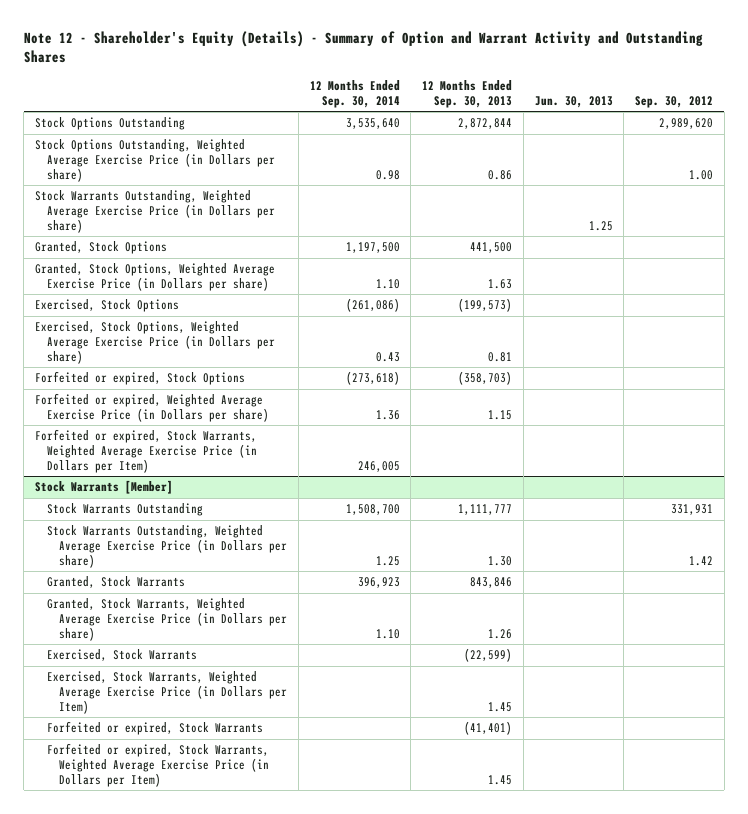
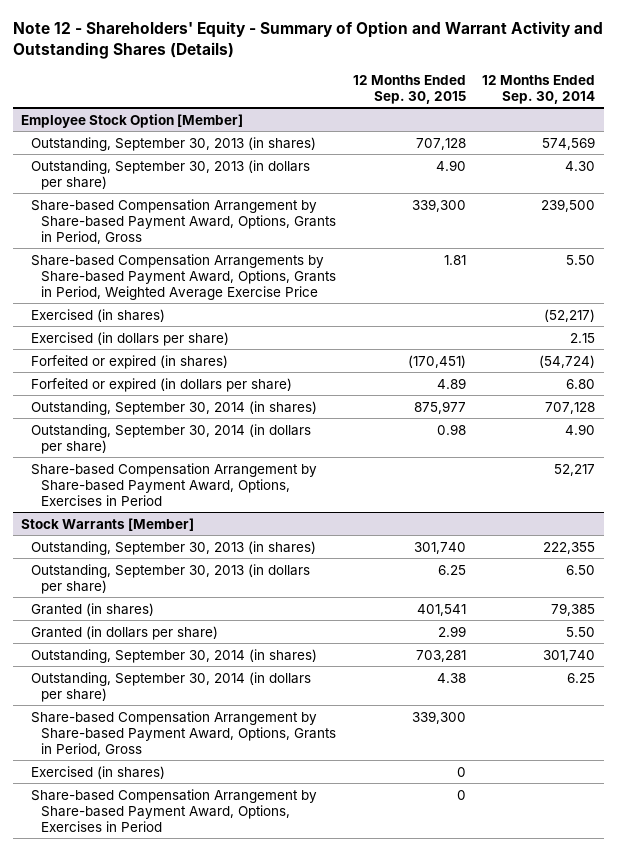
[23,30,703,64] Note 12 - Shareholder's Equity (Details) - Summary of Option and Warrant Activity and Outstanding Shares -> [13,20,604,59] Note 12 - Shareholders' Equity - Summary of Option and Warrant Activity and Outstanding Shares (Details)
[422,80,513,108] 12 Months Ended Sep. 30, 2013 -> none
[534,95,613,108] Jun. 30, 2013 -> none
[635,95,714,108] Sep. 30, 2012 -> none
none -> [352,74,466,104] 12 Months Ended Sep. 30, 2015
[34,117,185,131] Stock Options Outstanding -> none
[34,190,275,233] Stock Warrants Outstanding, Weighted Average Exercise Price (in Dollars per share) -> none
[34,241,167,255] Granted, Stock Options -> none
[34,429,257,473] Forfeited or expired, Stock Warrants, Weighted Average Exercise Price (in Dollars per Item) -> none
none -> [21,113,244,128] Employee Stock Option [Member]
none -> [31,136,317,151] Outstanding, September 30, 2013 (in shares)
[34,139,275,182] Stock Options Outstanding, Weighted Average Exercise Price (in Dollars per share) -> [31,159,311,190] Outstanding, September 30, 2013 (in dollars per share)
[375,169,400,180] 0.98 -> [565,160,596,171] 4.30
none -> [31,198,336,244] Share-based Compensation Arrangement by Share-based Payment Award, Options, Grants in Period, Gross
[34,263,275,291] Granted, Stock Options, Weighted Average Exercise Price (in Dollars per share) -> [31,253,336,300] Share-based Compensation Arrangements by Share-based Payment Award, Options, Grants in Period, Weighted Average Exercise Price
[375,278,400,289] 1.10 -> [566,254,596,265] 5.50
[34,299,179,313] Exercised, Stock Options -> [31,308,166,322] Exercised (in shares)
[345,298,400,313] (261,086) -> [544,308,596,322] (52,217)
[34,321,275,364] Exercised, Stock Options, Weighted Average Exercise Price (in Dollars per share) -> [31,331,230,346] Exercised (in dollars per share)
[375,351,400,362] 0.43 -> [570,332,596,343] 2.15
[34,371,245,386] Forfeited or expired, Stock Options -> [31,354,229,369] Forfeited or expired (in shares)
[345,371,400,386] (273,618) -> [539,354,596,368] (54,724)
[34,393,269,422] Forfeited or expired, Weighted Average Exercise Price (in Dollars per share) -> [31,377,293,392] Forfeited or expired (in dollars per share)
[375,409,400,420] 1.36 -> [566,378,596,389] 6.80
none -> [31,400,318,415] Outstanding, September 30, 2014 (in shares)
none -> [31,423,312,454] Outstanding, September 30, 2014 (in dollars per share)
none -> [31,462,318,506] Share-based Compensation Arrangement by Share-based Payment Award, Options, Exercises in Period
[46,503,203,517] Stock Warrants Outstanding -> none
[46,649,197,662] Exercised, Stock Warrants -> none
[46,671,287,714] Exercised, Stock Warrants, Weighted Average Exercise Price (in Dollars per Item) -> none
[46,721,263,736] Forfeited or expired, Stock Warrants -> none
[46,743,269,787] Forfeited or expired, Stock Warrants, Weighted Average Exercise Price (in Dollars per Item) -> none
none -> [31,540,317,555] Outstanding, September 30, 2013 (in shares)
[46,525,287,568] Stock Warrants Outstanding, Weighted Average Exercise Price (in Dollars per share) -> [31,563,311,594] Outstanding, September 30, 2013 (in dollars per share)
[375,555,400,566] 1.25 -> [566,564,596,575] 6.50
[46,576,185,589] Granted, Stock Warrants -> [31,602,155,616] Granted (in shares)
[357,577,400,589] 396,923 -> [551,602,596,616] 79,385
[46,598,287,641] Granted, Stock Warrants, Weighted Average Exercise Price (in Dollars per share) -> [31,625,219,640] Granted (in dollars per share)
[375,628,400,639] 1.10 -> [566,626,596,637] 5.50
none -> [31,648,318,663] Outstanding, September 30, 2014 (in shares)
none -> [31,671,312,702] Outstanding, September 30, 2014 (in dollars per share)
none -> [31,710,336,756] Share-based Compensation Arrangement by Share-based Payment Award, Options, Grants in Period, Gross
none -> [31,765,166,779] Exercised (in shares)
none -> [31,788,318,832] Share-based Compensation Arrangement by Share-based Payment Award, Options, Exercises in Period

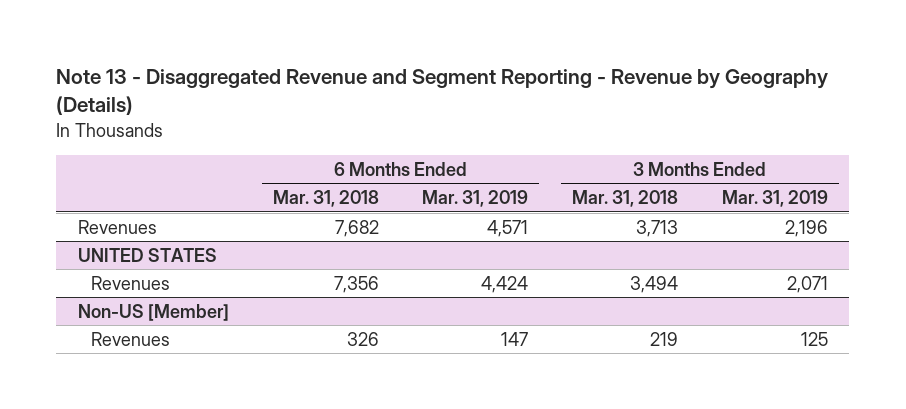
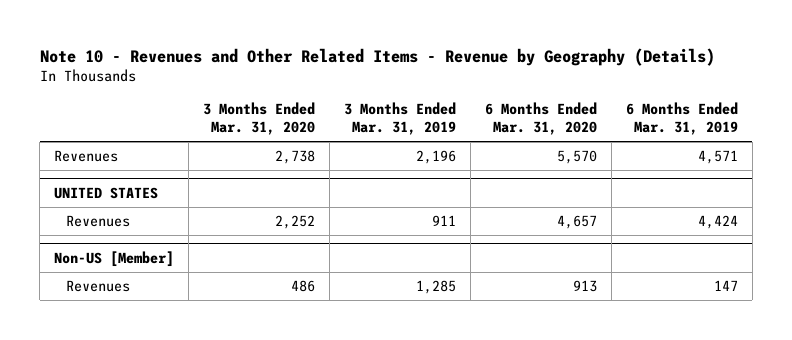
[56,69,829,116] Note 13 - Disaggregated Revenue and Segment Reporting - Revenue by Geography (Details) -> [39,47,715,66] Note 10 - Revenues and Other Related Items - Revenue by Geography (Details)
[272,190,379,208] Mar. 31, 2018 -> none
[572,190,679,208] Mar. 31, 2018 -> none
none -> [202,102,315,136] 3 Months Ended Mar. 31, 2020
none -> [484,102,597,136] 6 Months Ended Mar. 31, 2020
[786,275,828,293] 2,071 -> [431,215,456,227] 911
[800,331,828,346] 125 -> [415,280,456,295] 1,285

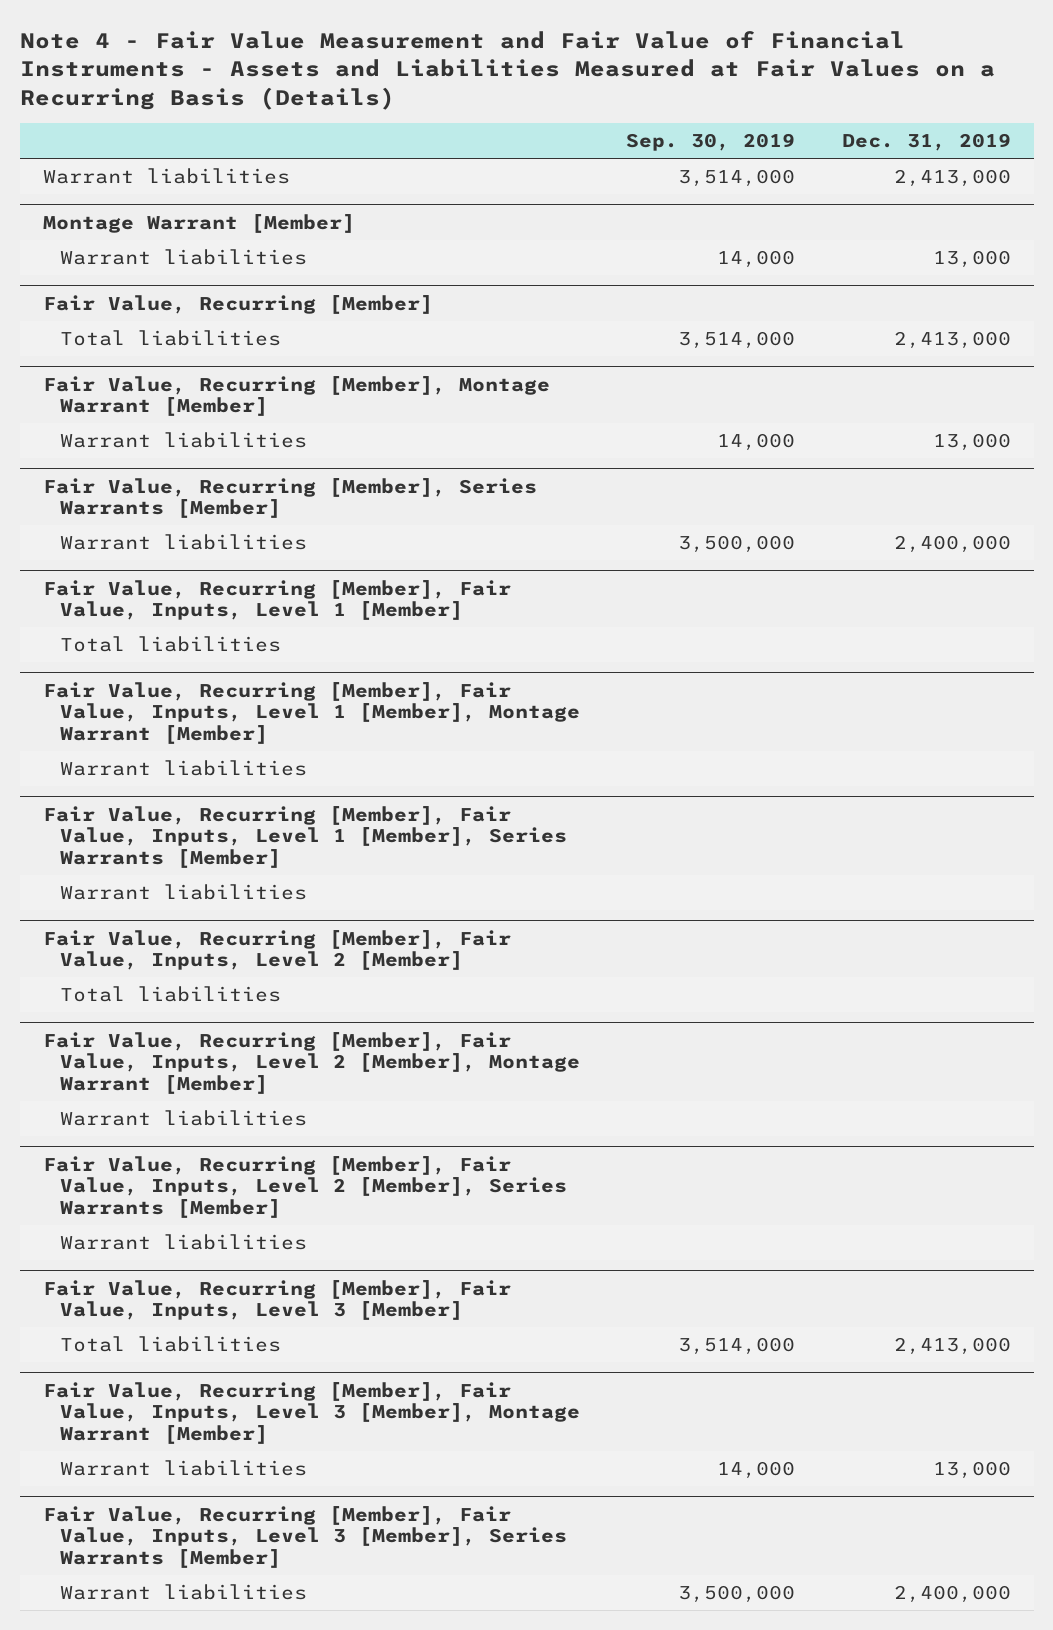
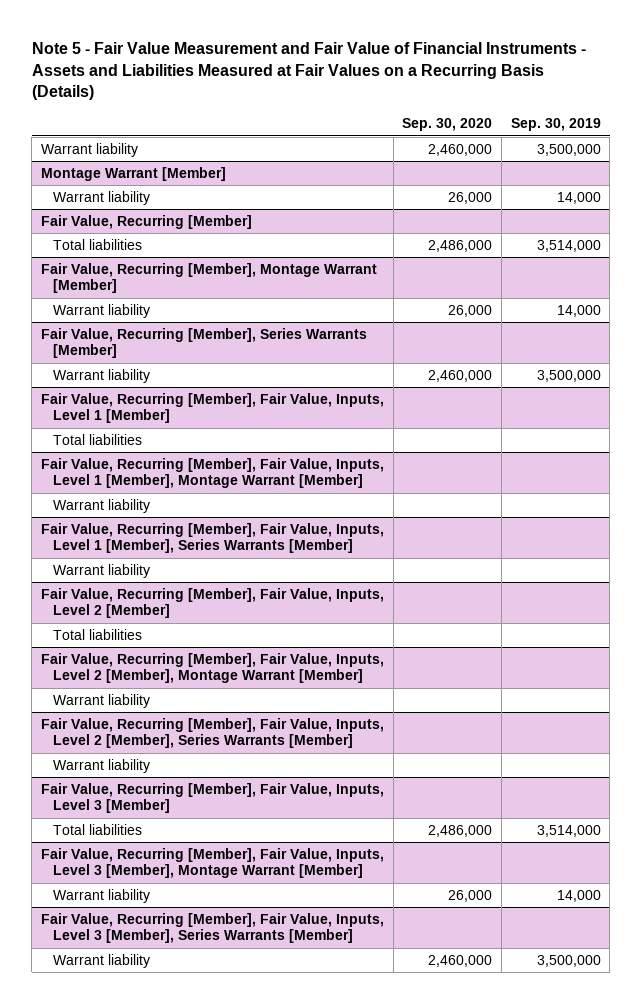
[19,30,995,110] Note 4 - Fair Value Measurement and Fair Value of Financial Instruments - Assets and Liabilities Measured at Fair Values on a Recurring Basis (Details) -> [31,41,586,101] Note 5 - Fair Value Measurement and Fair Value of Financial Instruments - Assets and Liabilities Measured at Fair Values on a Recurring Basis (Details)
[841,132,1011,151] Dec. 31, 2019 -> none
none -> [402,118,493,132] Sep. 30, 2020
[42,167,290,184] Warrant liabilities -> [40,143,138,158] Warrant liability
[678,168,796,187] 3,514,000 -> [536,144,601,157] 3,500,000
[60,248,308,265] Warrant liabilities -> [52,191,150,206] Warrant liability
[60,431,308,448] Warrant liabilities -> [52,304,150,319] Warrant liability
[60,533,308,550] Warrant liabilities -> [52,369,150,384] Warrant liability
[60,759,308,776] Warrant liabilities -> [52,499,150,514] Warrant liability
[60,883,308,900] Warrant liabilities -> [52,564,150,579] Warrant liability
[60,1109,308,1126] Warrant liabilities -> [52,694,150,709] Warrant liability
[60,1233,308,1250] Warrant liabilities -> [52,759,150,774] Warrant liability
[60,1459,308,1476] Warrant liabilities -> [52,889,150,904] Warrant liability
[60,1583,308,1600] Warrant liabilities -> [52,954,150,969] Warrant liability

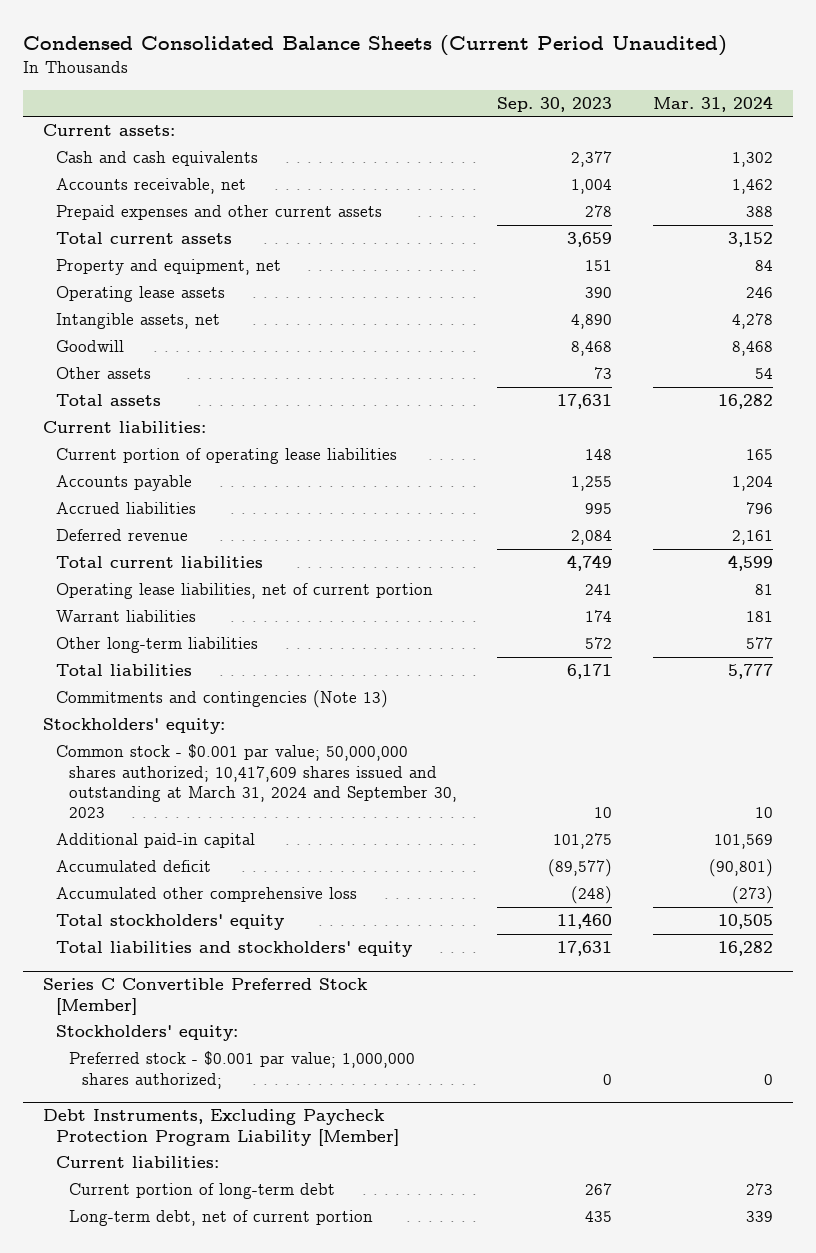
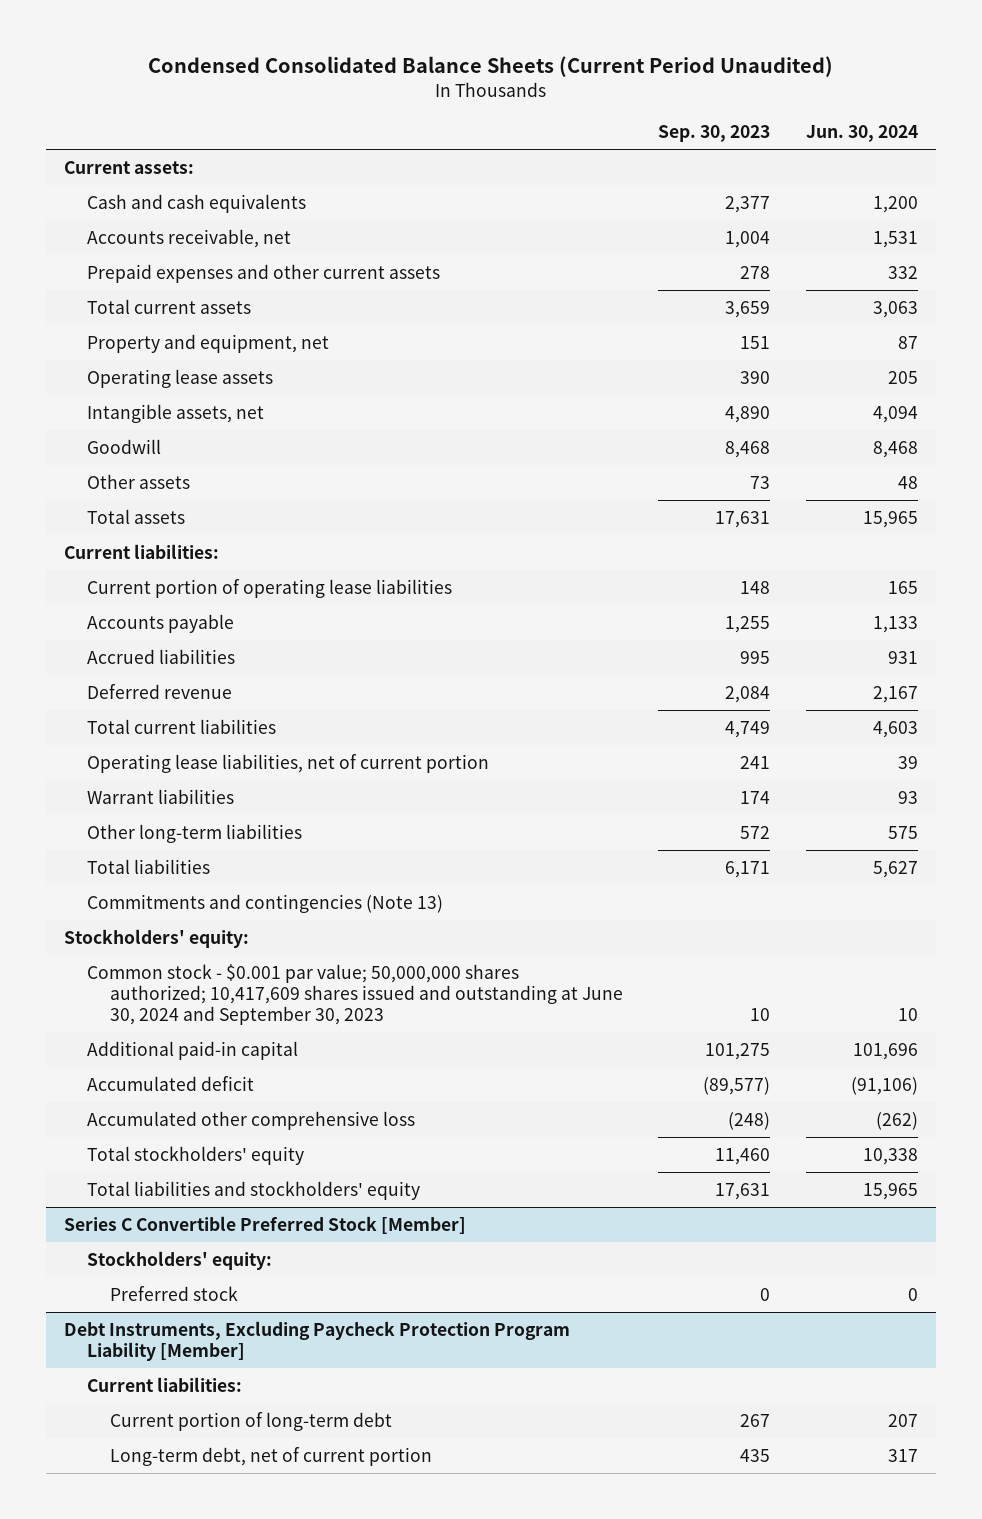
[652,95,773,112] Mar. 31, 2024 -> none
none -> [805,125,918,143] Jun. 30, 2024
[56,744,458,819] Common stock - $0.001 par value; 50,000,000 shares authorized; 10,417,609 shares issued and outstanding at March 31, 2024 and September 30, 2023 -> [86,963,623,1025] Common stock - $0.001 par value; 50,000,000 shares authorized; 10,417,609 shares issued and outstanding at June 30, 2024 and September 30, 2023
[69,1051,416,1089] Preferred stock - $0.001 par value; 1,000,000 shares authorized; -> [109,1285,238,1301] Preferred stock

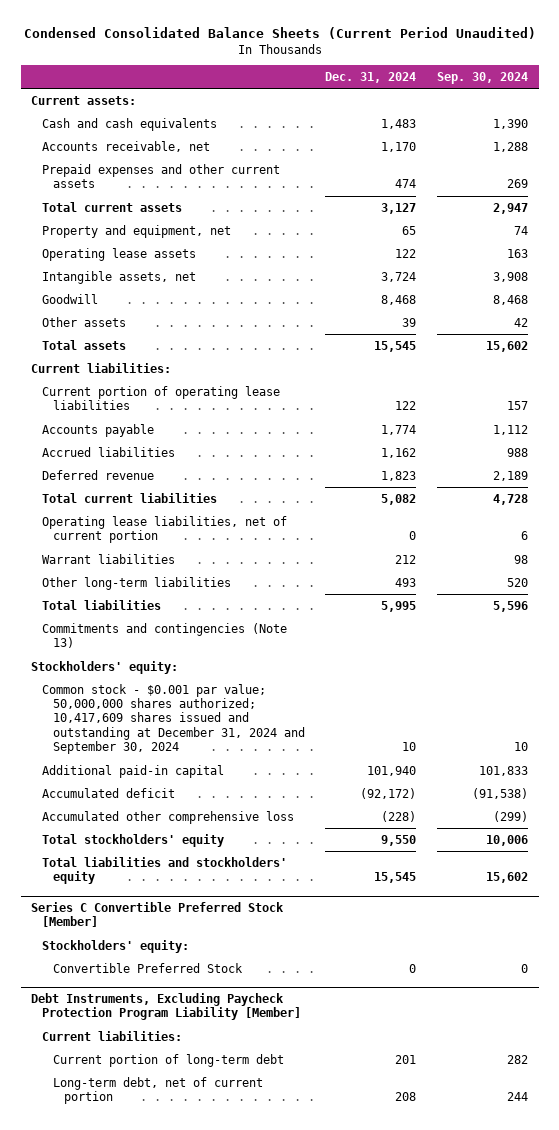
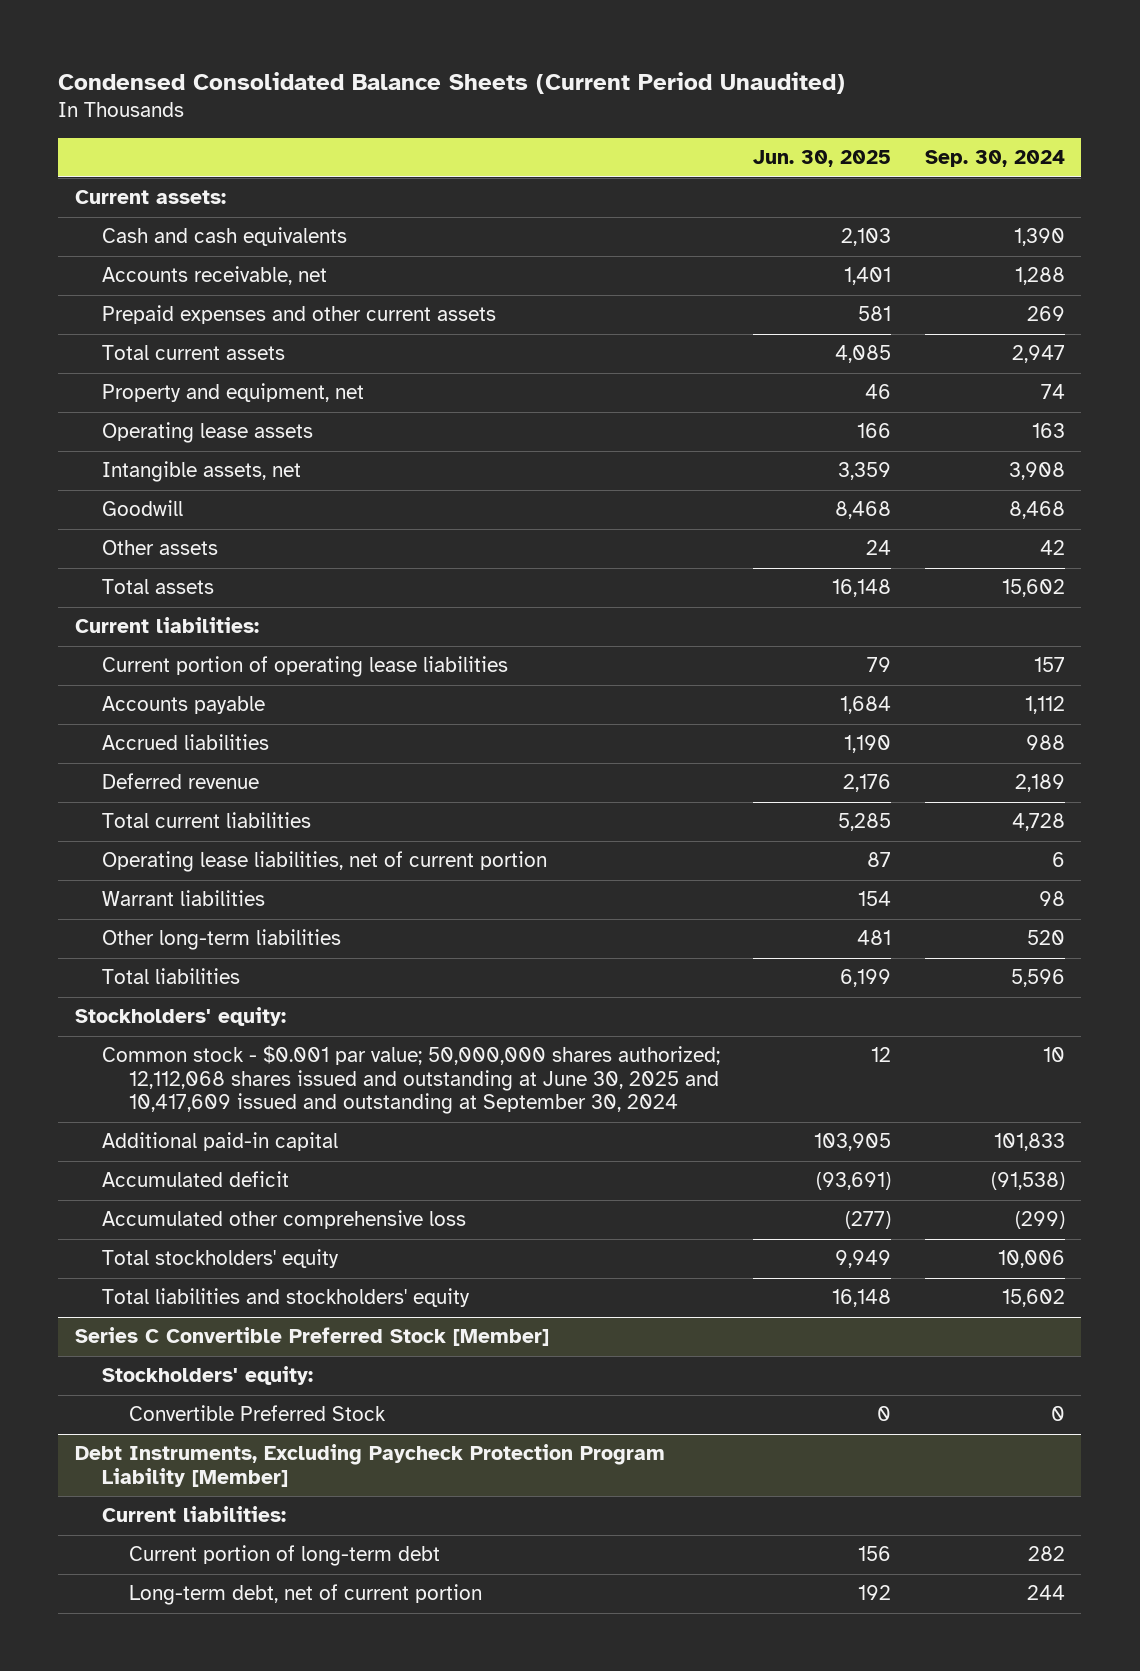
[325,72,417,84] Dec. 31, 2024 -> none
none -> [753,150,892,168] Jun. 30, 2025
[41,622,287,649] Commitments and contingencies (Note 13) -> none
[41,683,305,755] Common stock - $0.001 par value; 50,000,000 shares authorized; 10,417,609 shares issued and outstanding at December 31, 2024 and September 30, 2024 -> [101,1045,720,1115] Common stock - $0.001 par value; 50,000,000 shares authorized; 12,112,068 shares issued and outstanding at June 30, 2025 and 10,417,609 issued and outstanding at September 30, 2024

